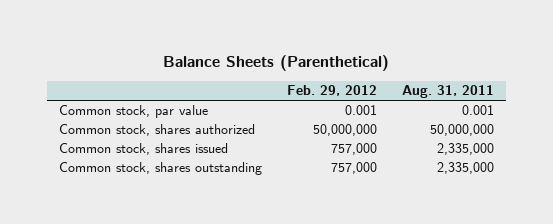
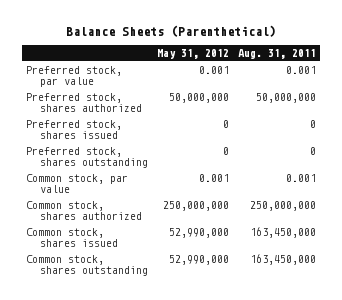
[286,85,377,97] Feb. 29, 2012 -> none
none -> [156,48,229,59] May 31, 2012
none -> [26,66,123,87] Preferred stock, par value
none -> [26,93,142,112] Preferred stock, shares authorized
none -> [26,120,123,139] Preferred stock, shares issued
none -> [26,147,148,168] Preferred stock, shares outstanding
[429,124,494,137] 50,000,000 -> [249,201,316,212] 250,000,000
[436,143,494,156] 2,335,000 -> [249,227,316,239] 163,450,000
[436,162,494,175] 2,335,000 -> [249,254,316,266] 163,450,000

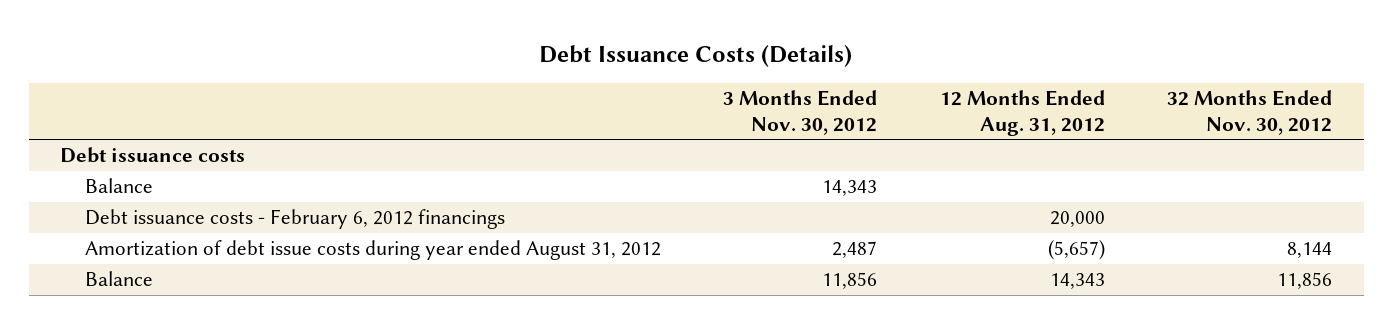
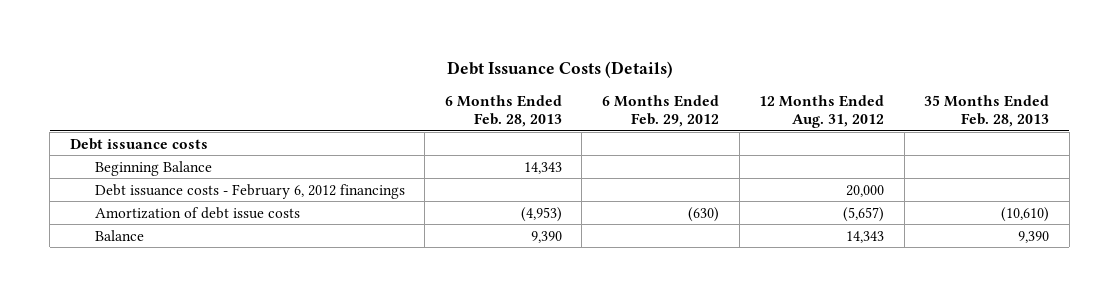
[723,90,878,135] 3 Months Ended Nov. 30, 2012 -> none
[1167,90,1333,135] 32 Months Ended Nov. 30, 2012 -> none
none -> [444,94,562,128] 6 Months Ended Feb. 28, 2013
none -> [601,94,719,128] 6 Months Ended Feb. 29, 2012
none -> [924,94,1050,128] 35 Months Ended Feb. 28, 2013
[84,178,153,194] Balance -> [94,160,212,176] Beginning Balance
[84,240,661,261] Amortization of debt issue costs during year ended August 31, 2012 -> [94,206,300,219] Amortization of debt issue costs

